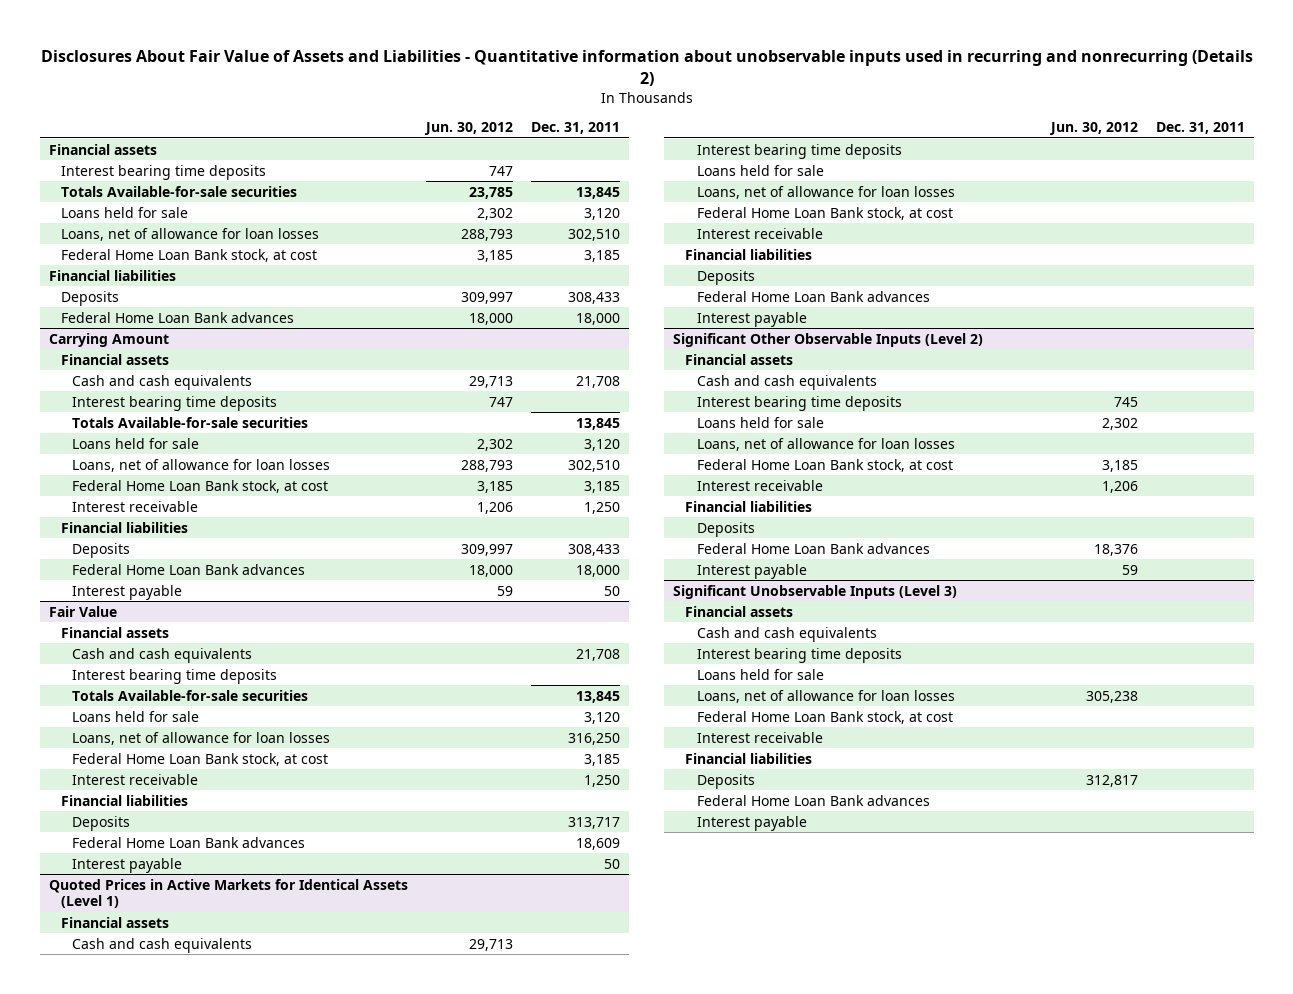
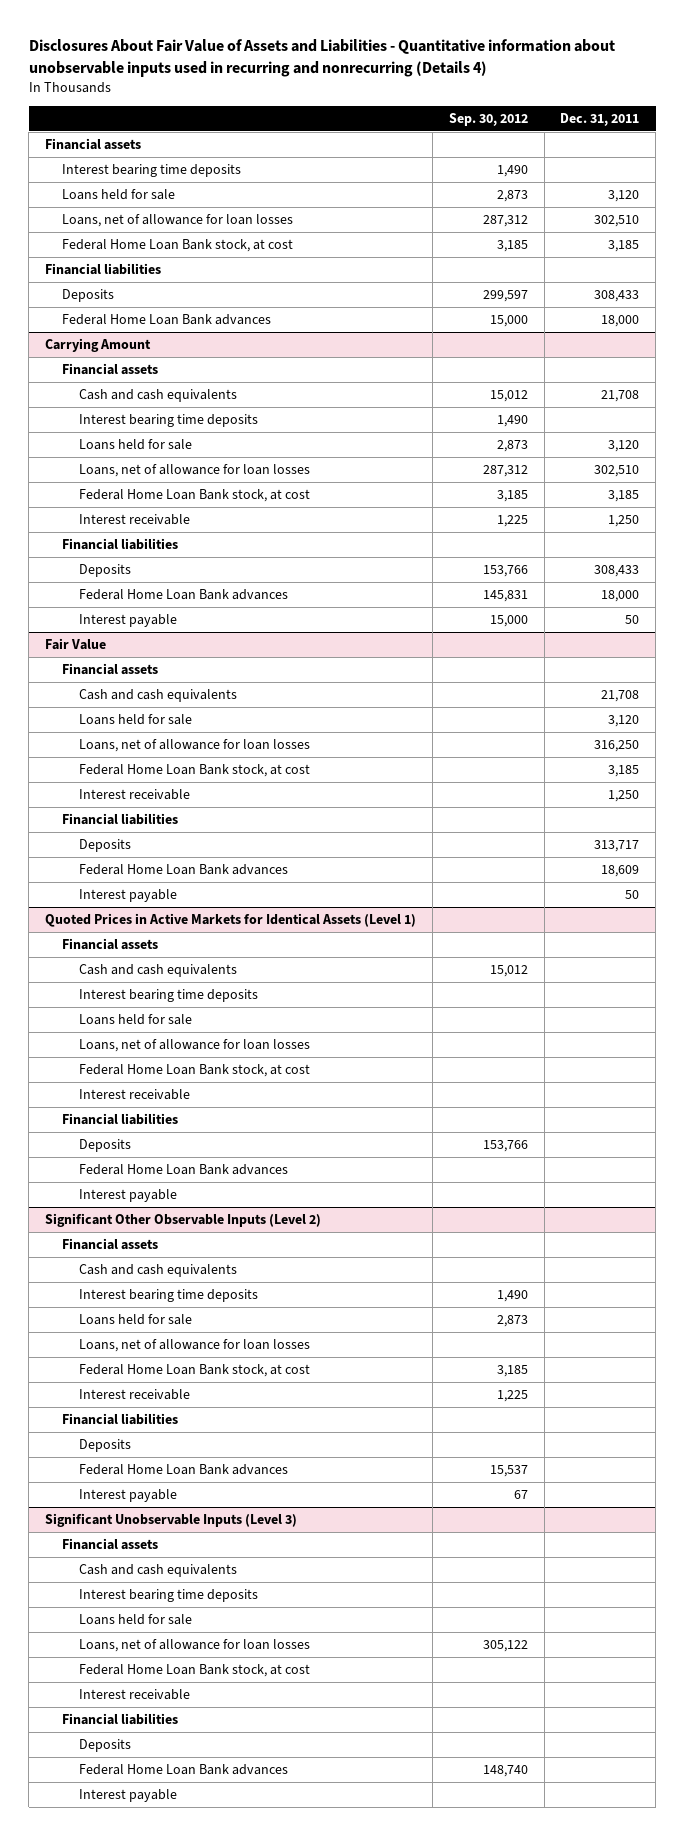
[40,49,1253,86] Disclosures About Fair Value of Assets and Liabilities - Quantitative information about unobservable inputs used in recurring and nonrecurring (Details 2) -> [28,38,615,77] Disclosures About Fair Value of Assets and Liabilities - Quantitative information about unobservable inputs used in recurring and nonrecurring (Details 4)
[423,122,513,136] Jun. 30, 2012 -> none
none -> [448,112,528,126] Sep. 30, 2012
[60,185,297,197] Totals Available-for-sale securities -> none
[72,416,309,428] Totals Available-for-sale securities -> none
[72,668,278,684] Interest bearing time deposits -> none
[72,689,309,701] Totals Available-for-sale securities -> none

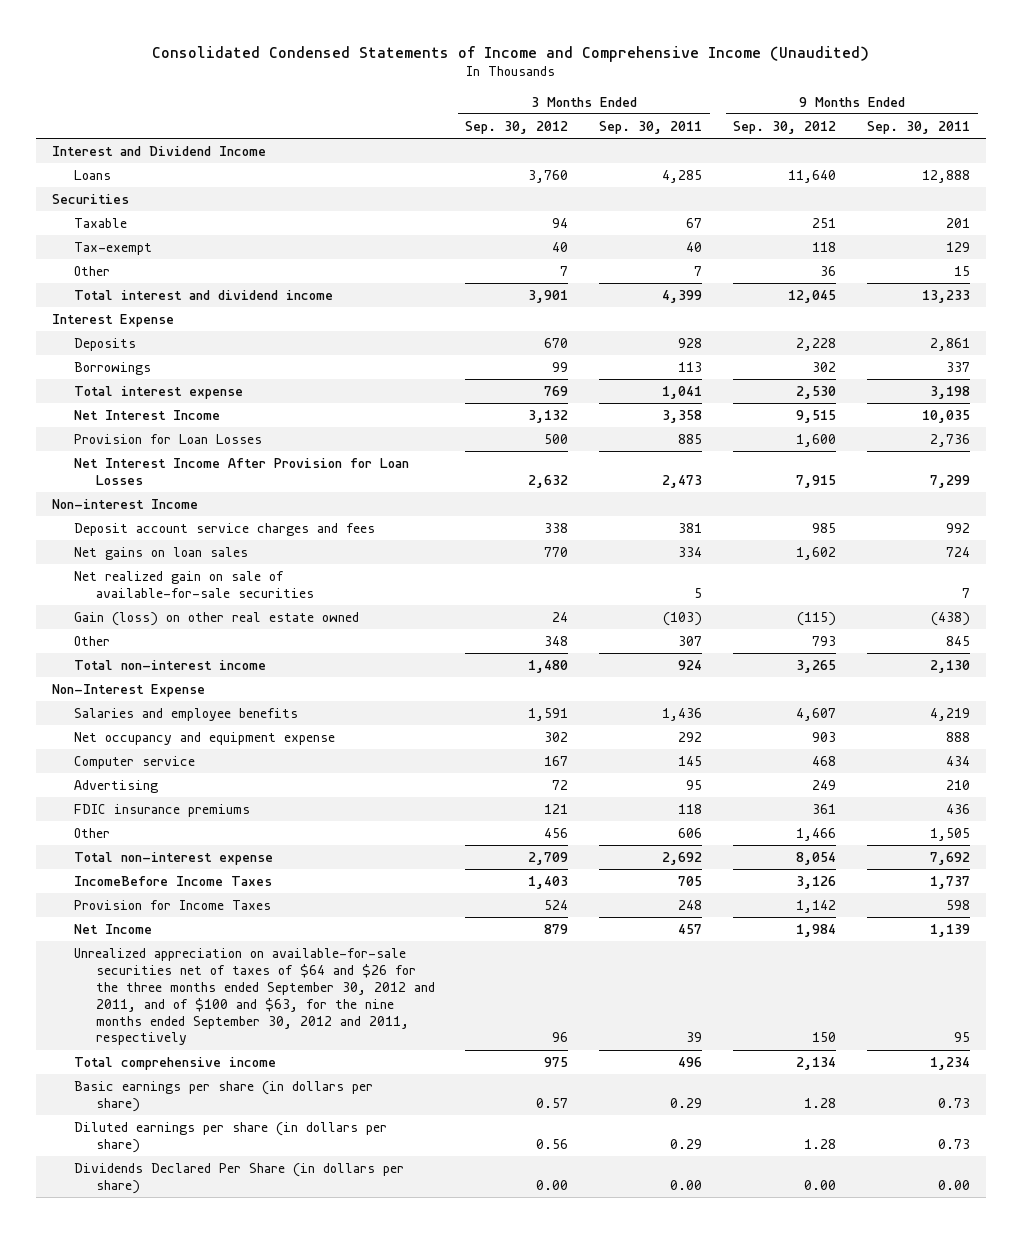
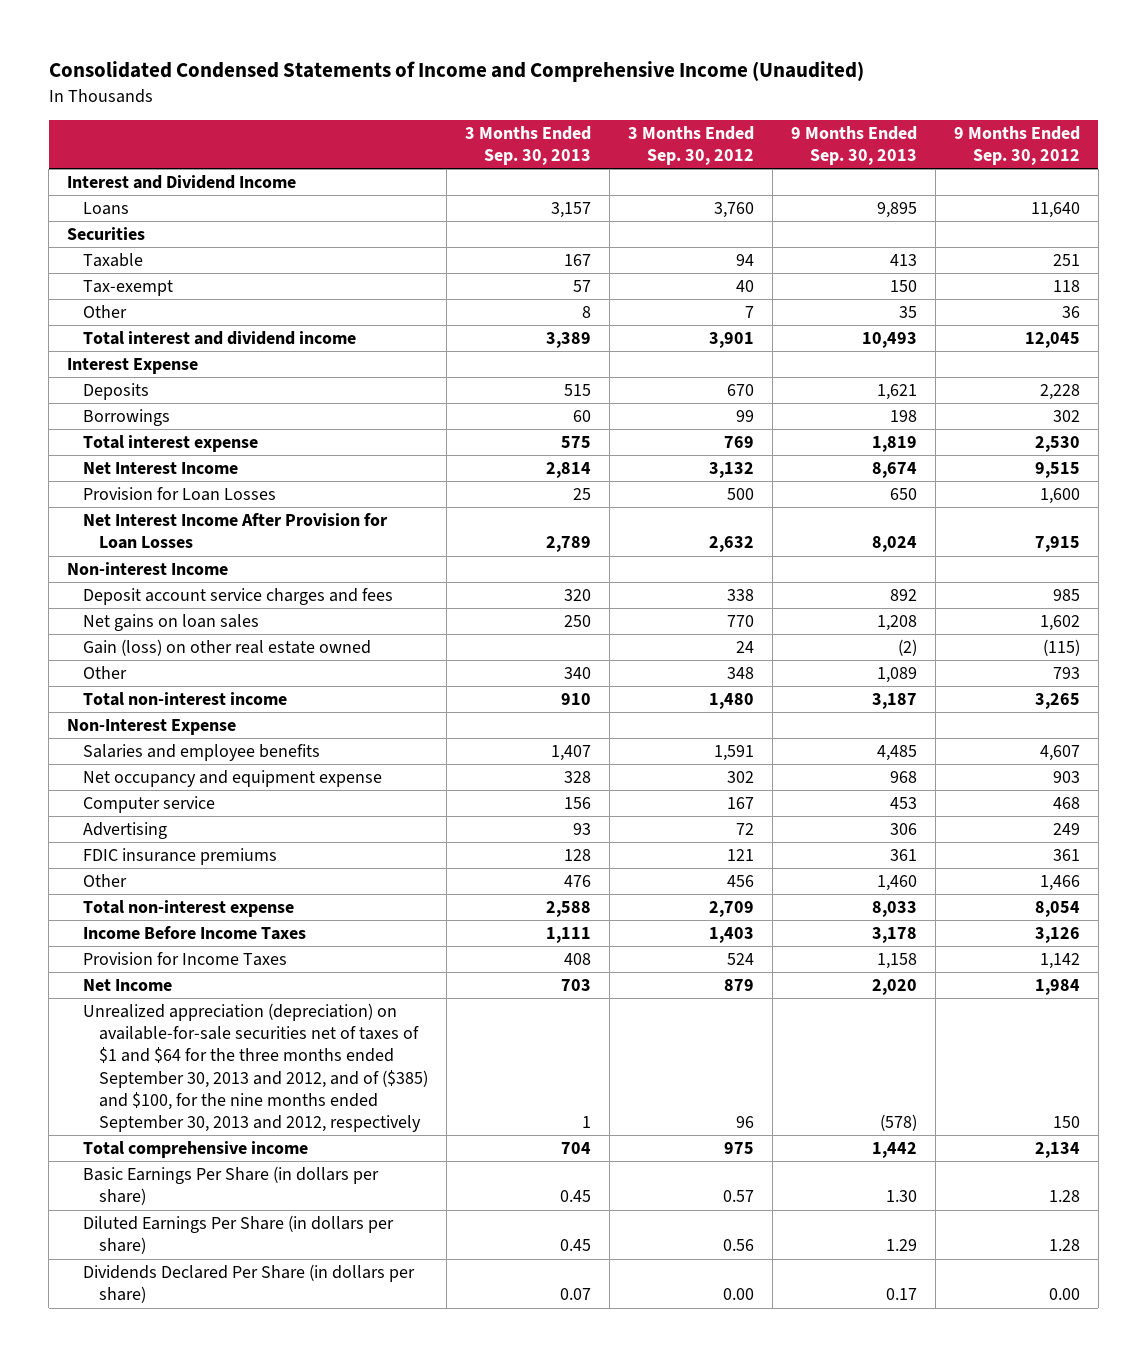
[599,120,703,134] Sep. 30, 2011 -> none
[867,120,971,134] Sep. 30, 2011 -> none
none -> [464,126,591,166] 3 Months Ended Sep. 30, 2013
none -> [790,126,917,166] 9 Months Ended Sep. 30, 2013
[73,570,314,598] Net realized gain on sale of available-for-sale securities -> none
[73,875,272,886] IncomeBefore Income Taxes -> [83,926,307,941] Income Before Income Taxes
[73,947,435,1046] Unrealized appreciation on available-for-sale securities net of taxes of $64 and $26 for the three months ended September 30, 2012 and 2011, and of $100 and $63, for the nine months ended September 30, 2012 and 2011, respectively -> [83,1003,428,1132] Unrealized appreciation (depreciation) on available-for-sale securities net of taxes of $1 and $64 for the three months ended September 30, 2013 and 2012, and of ($385) and $100, for the nine months ended September 30, 2013 and 2012, respectively
[73,1080,373,1112] Basic earnings per share (in dollars per share) -> [83,1166,380,1206] Basic Earnings Per Share (in dollars per share)
[73,1121,387,1153] Diluted earnings per share (in dollars per share) -> [83,1215,395,1255] Diluted Earnings Per Share (in dollars per share)

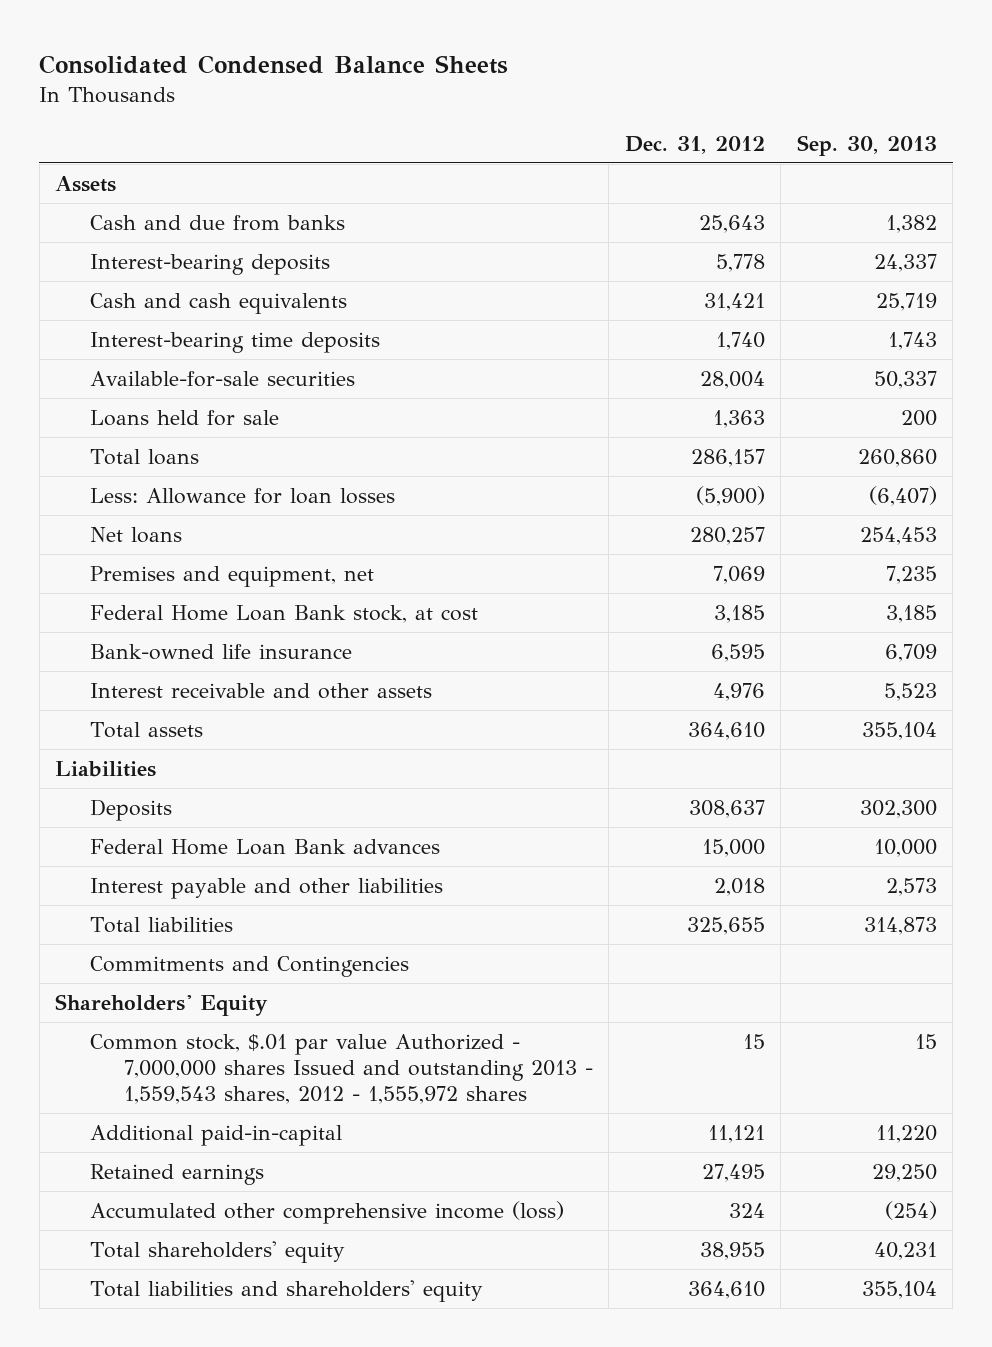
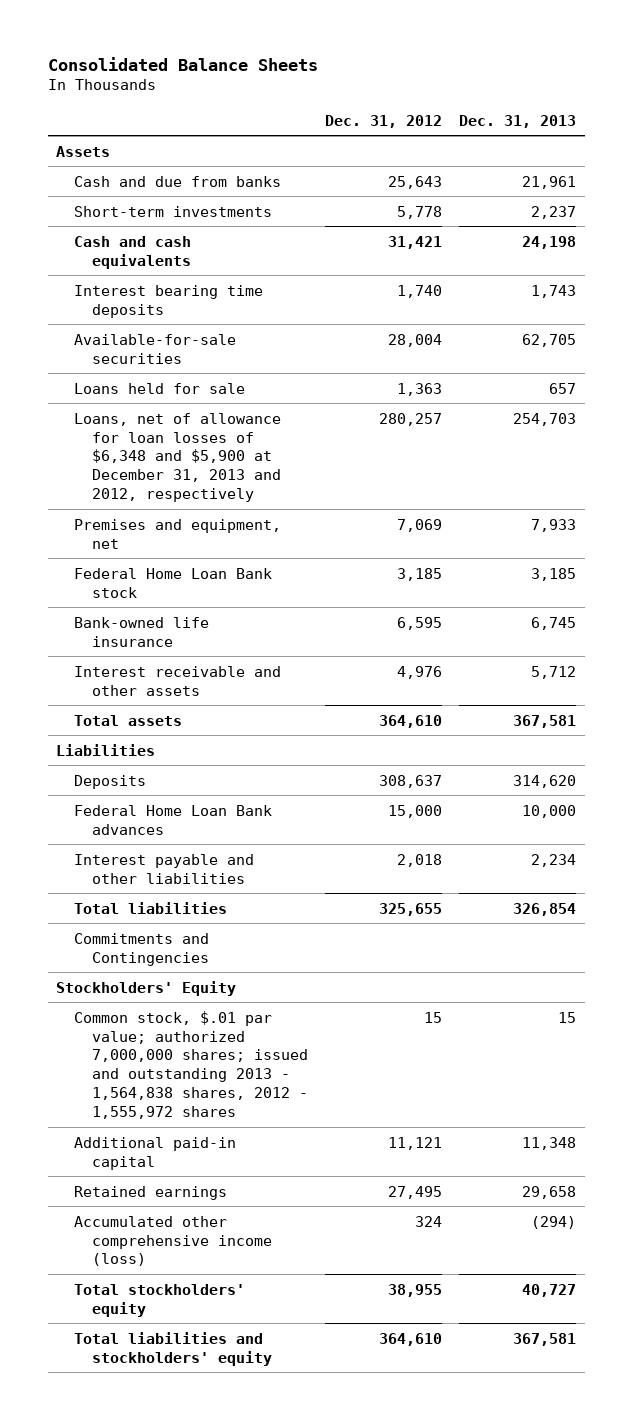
[39,54,509,74] Consolidated Condensed Balance Sheets -> [47,56,318,71] Consolidated Balance Sheets
[796,134,937,156] Sep. 30, 2013 -> none
none -> [459,114,577,128] Dec. 31, 2013
[89,253,330,275] Interest-bearing deposits -> [74,205,273,217] Short-term investments
[89,331,380,353] Interest-bearing time deposits -> [74,284,264,318] Interest bearing time deposits
[89,448,199,465] Total loans -> none
[89,487,395,504] Less: Allowance for loan losses -> none
[89,526,182,543] Net loans -> [74,412,282,503] Loans, net of allowance for loan losses of $6,348 and $5,900 at December 31, 2013 and 2012, respectively
[89,604,478,623] Federal Home Loan Bank stock, at cost -> [74,567,273,598] Federal Home Loan Bank stock
[55,993,269,1016] Shareholders' Equity -> [56,980,237,996] Stockholders' Equity
[89,1033,593,1104] Common stock, $.01 par value Authorized - 7,000,000 shares Issued and outstanding 2013 - 1,559,543 shares, 2012 - 1,555,972 shares -> [74,1010,309,1120] Common stock, $.01 par value; authorized 7,000,000 shares; issued and outstanding 2013 - 1,564,838 shares, 2012 - 1,555,972 shares
[89,1124,342,1146] Additional paid-in-capital -> [74,1136,237,1170] Additional paid-in capital
[89,1240,345,1263] Total shareholders' equity -> [74,1283,246,1317] Total stockholders' equity
[89,1279,483,1302] Total liabilities and shareholders' equity -> [74,1331,273,1366] Total liabilities and stockholders' equity

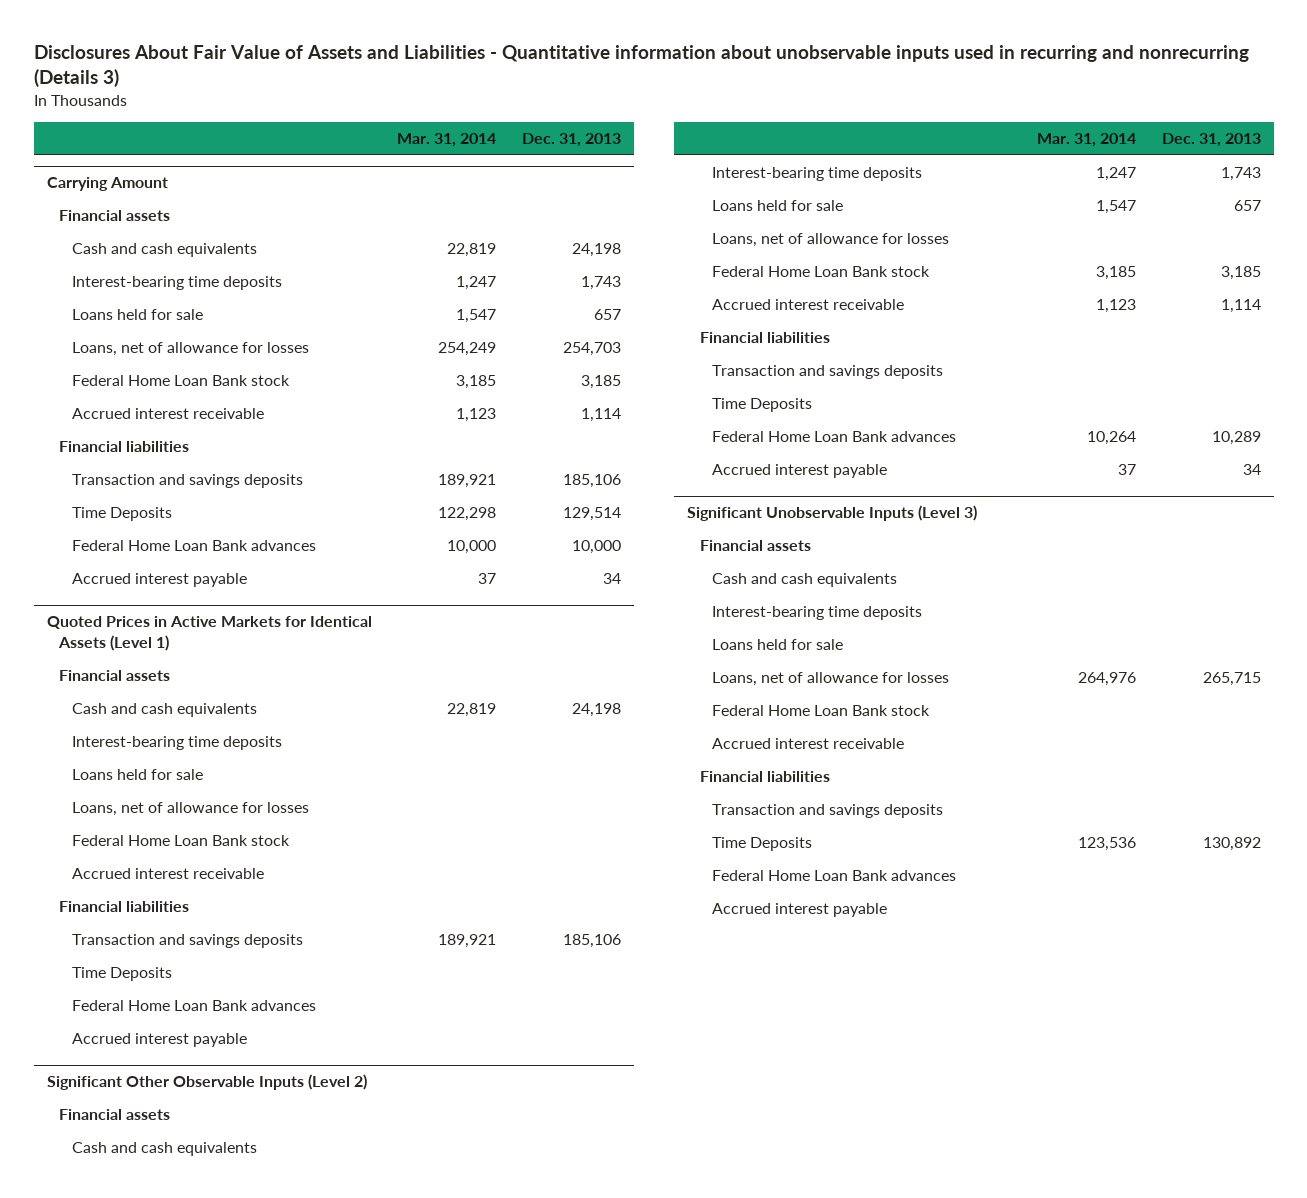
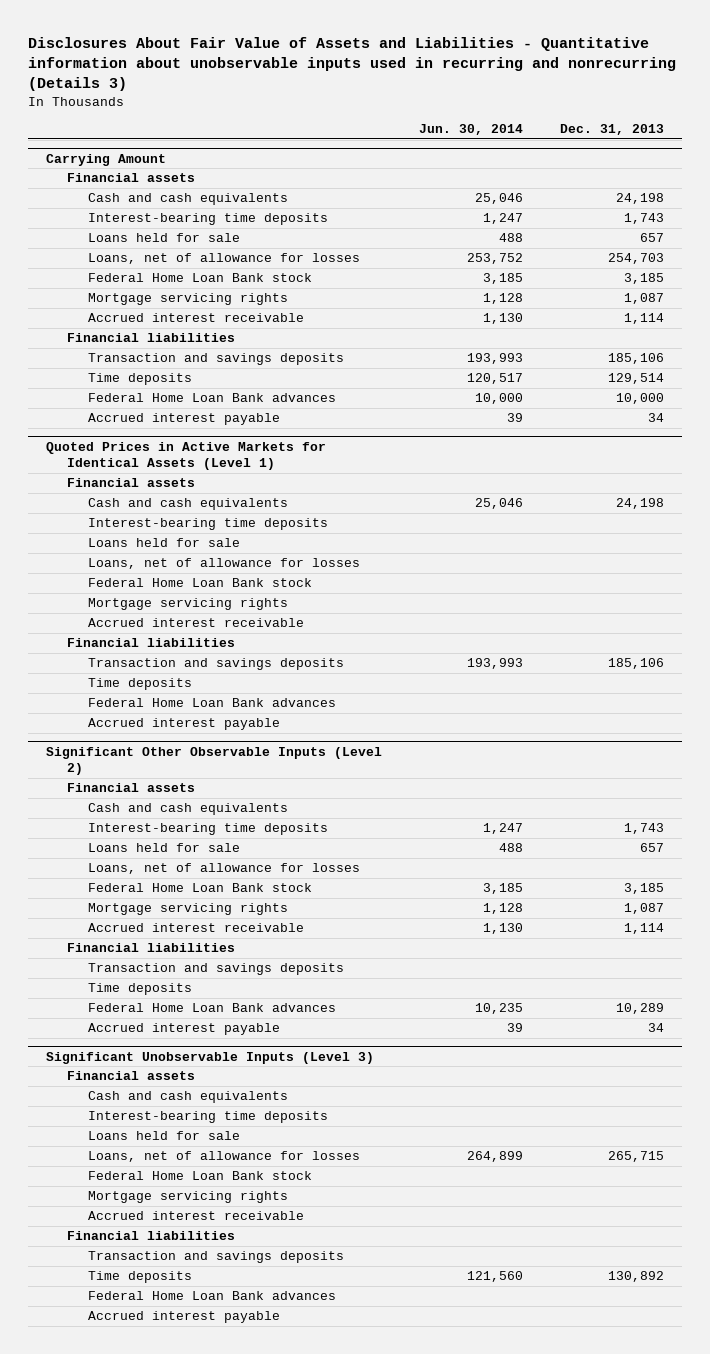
[397,133,497,148] Mar. 31, 2014 -> none
none -> [418,123,523,135] Jun. 30, 2014
none -> [87,293,288,306] Mortgage servicing rights
[72,507,173,522] Time Deposits -> [87,373,192,386] Time deposits
none -> [87,598,288,611] Mortgage servicing rights
[72,967,173,982] Time Deposits -> [87,678,192,691] Time deposits
none -> [87,903,288,916] Mortgage servicing rights
[712,398,813,413] Time Deposits -> [87,983,192,996] Time deposits
none -> [87,1191,288,1204] Mortgage servicing rights
[712,837,813,852] Time Deposits -> [87,1271,192,1284] Time deposits

